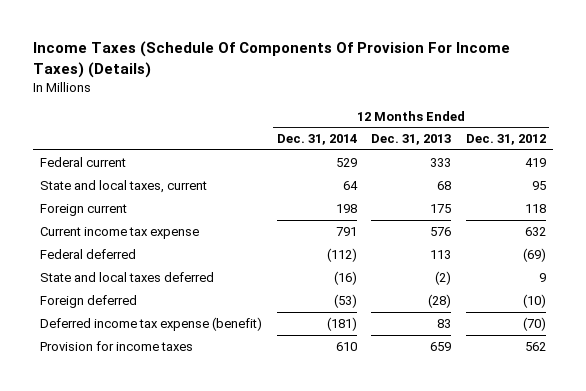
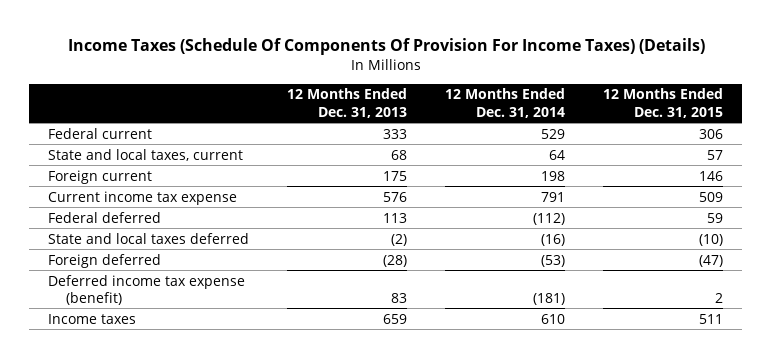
[465,134,546,146] Dec. 31, 2012 -> none
none -> [602,88,723,118] 12 Months Ended Dec. 31, 2015
[40,340,194,351] Provision for income taxes -> [48,313,137,324] Income taxes

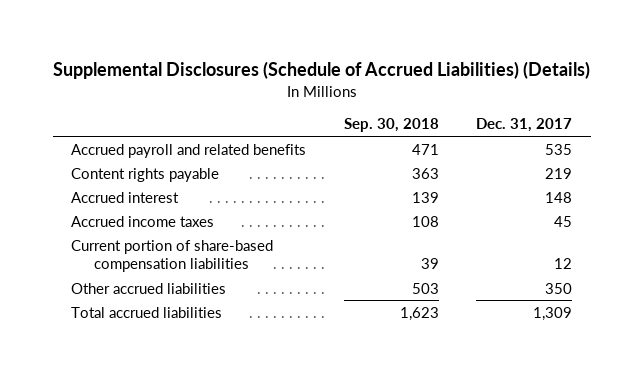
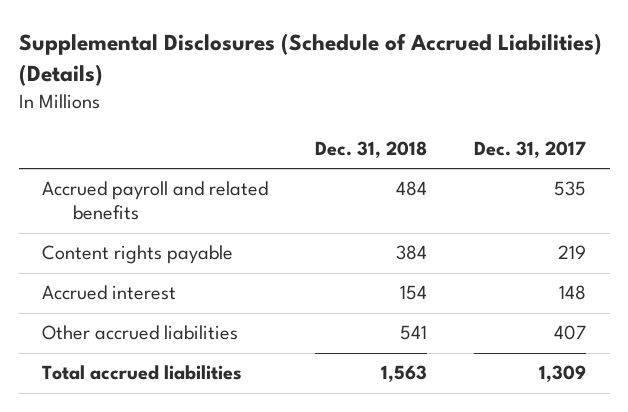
[343,118,439,133] Sep. 30, 2018 -> none
none -> [315,141,428,159] Dec. 31, 2018
[71,215,215,227] Accrued income taxes -> none
[71,239,274,272] Current portion of share-based compensation liabilities -> none
[545,282,573,294] 350 -> [554,325,587,341] 407

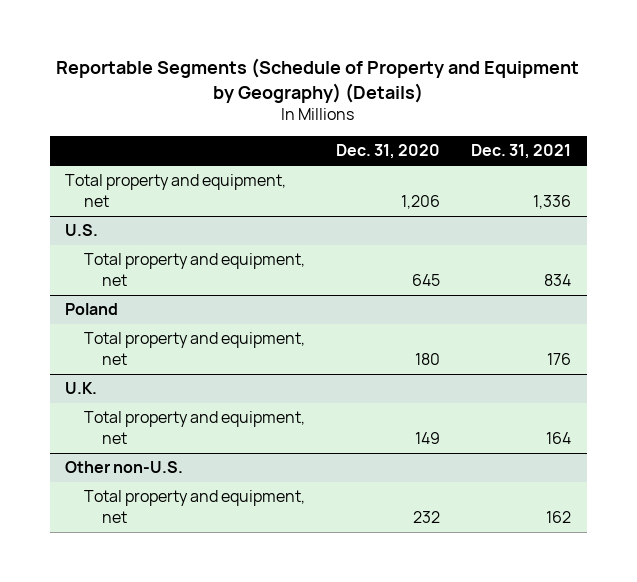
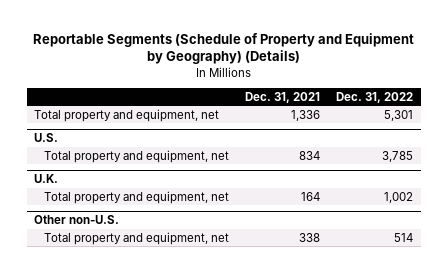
[336,144,441,160] Dec. 31, 2020 -> none
none -> [335,91,413,103] Dec. 31, 2022
[65,303,119,316] Poland -> none
[83,332,305,365] Total property and equipment, net -> none
[546,510,572,523] 162 -> [299,232,321,242] 338

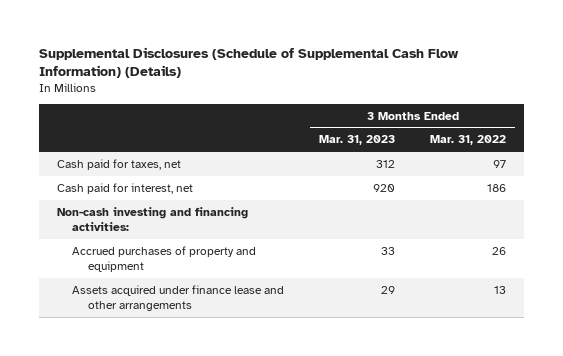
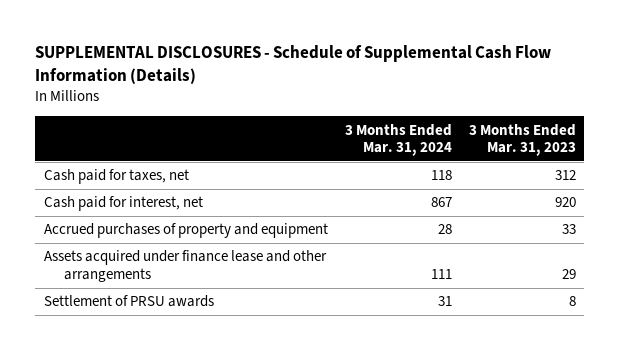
[39,46,460,78] Supplemental Disclosures (Schedule of Supplemental Cash Flow Information) (Details) -> [35,45,552,85] SUPPLEMENTAL DISCLOSURES - Schedule of Supplemental Cash Flow Information (Details)
[430,135,507,146] Mar. 31, 2022 -> none
none -> [344,123,452,157] 3 Months Ended Mar. 31, 2024
[56,206,248,231] Non-cash investing and financing activities: -> none
none -> [43,295,214,308] Settlement of PRSU awards

